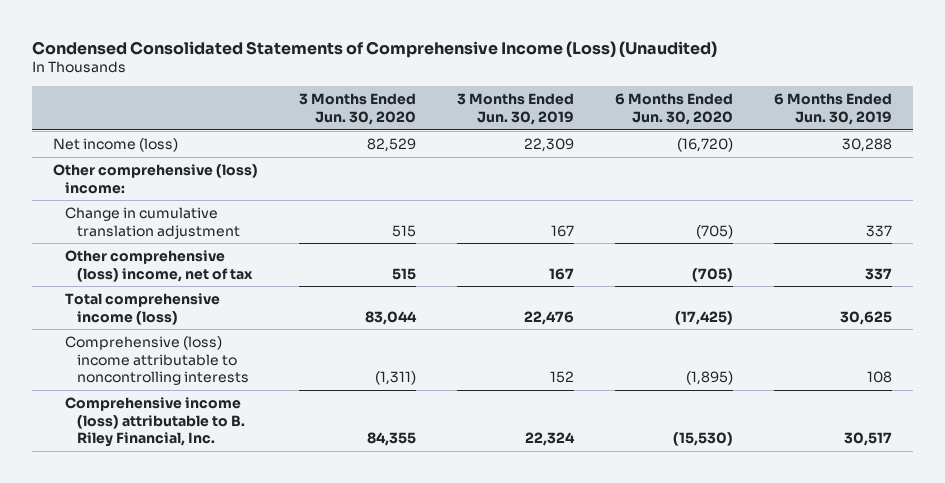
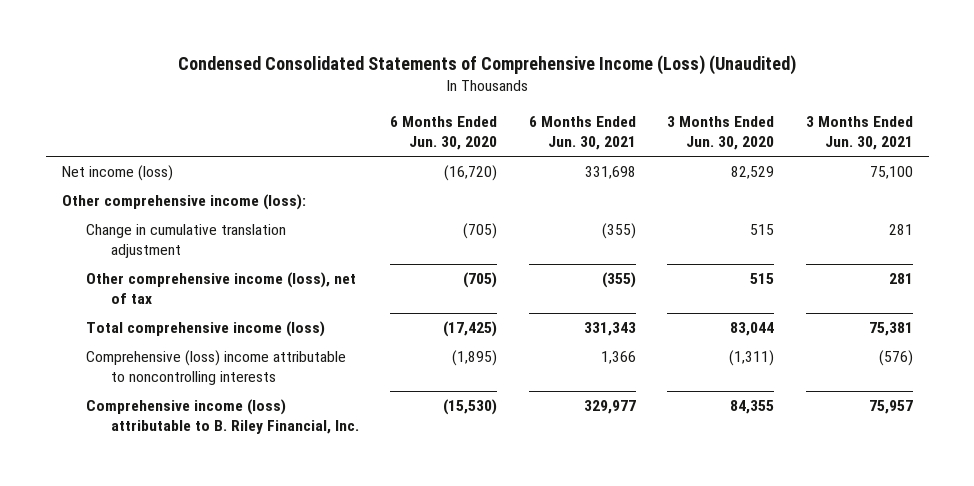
[456,93,574,125] 3 Months Ended Jun. 30, 2019 -> none
[773,93,892,125] 6 Months Ended Jun. 30, 2019 -> none
none -> [528,116,636,151] 6 Months Ended Jun. 30, 2021
none -> [805,116,913,151] 3 Months Ended Jun. 30, 2021
[52,164,258,194] Other comprehensive (loss) income: -> [61,194,306,211] Other comprehensive income (loss):
[65,250,254,282] Other comprehensive (loss) income, net of tax -> [86,272,357,305] Other comprehensive income (loss), net of tax

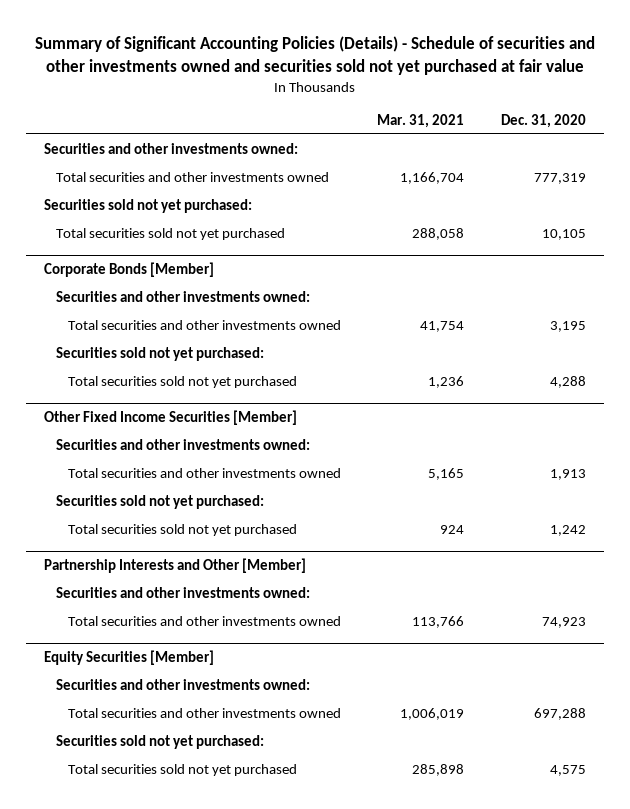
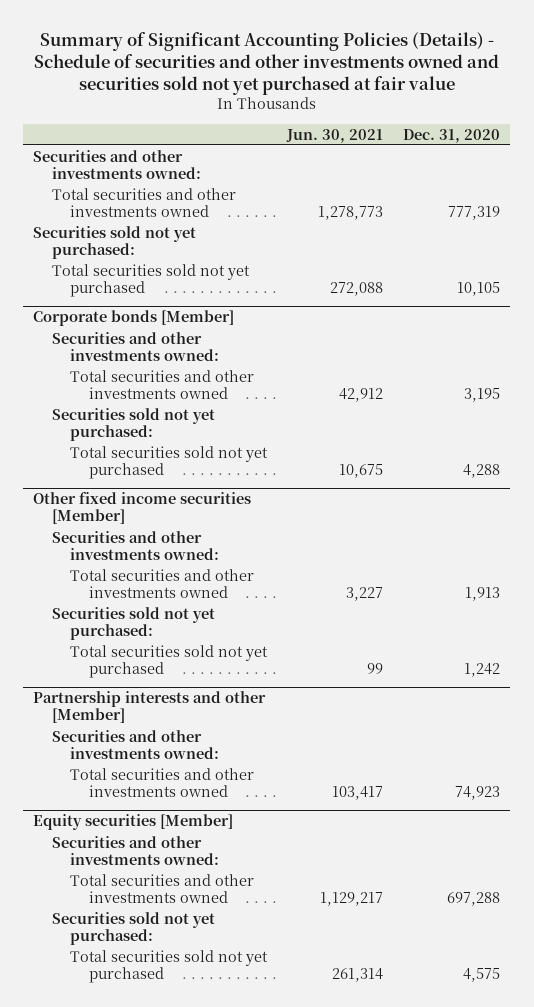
[377,113,465,128] Mar. 31, 2021 -> none
none -> [286,128,384,143] Jun. 30, 2021
[44,262,215,278] Corporate Bonds [Member] -> [33,310,235,327] Corporate bonds [Member]
[44,410,298,426] Other Fixed Income Securities [Member] -> [33,492,252,525] Other fixed income securities [Member]
[44,558,307,574] Partnership Interests and Other [Member] -> [33,691,267,724] Partnership interests and other [Member]
[44,650,215,666] Equity Securities [Member] -> [33,814,234,831] Equity securities [Member]

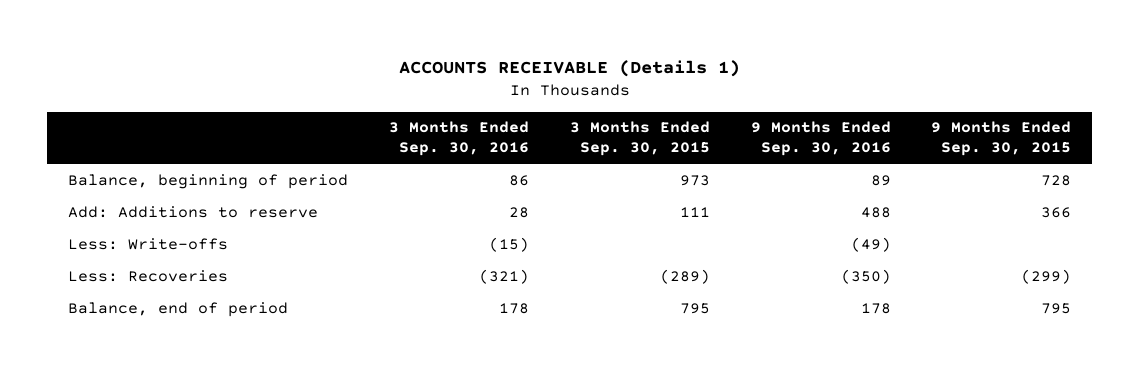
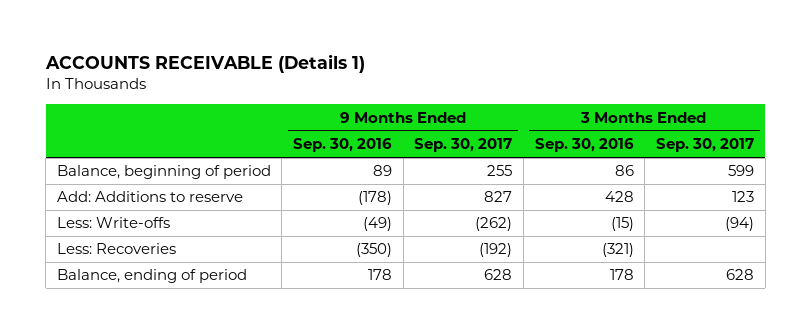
[569,121,710,157] 3 Months Ended Sep. 30, 2015 -> none
[931,121,1072,157] 9 Months Ended Sep. 30, 2015 -> none
none -> [414,138,513,153] Sep. 30, 2017
none -> [656,138,755,153] Sep. 30, 2017
[508,206,529,218] 28 -> [604,191,634,203] 428
[860,206,891,218] 488 -> [358,191,393,206] (178)
[67,301,288,317] Balance, end of period -> [56,269,247,284] Balance, ending of period

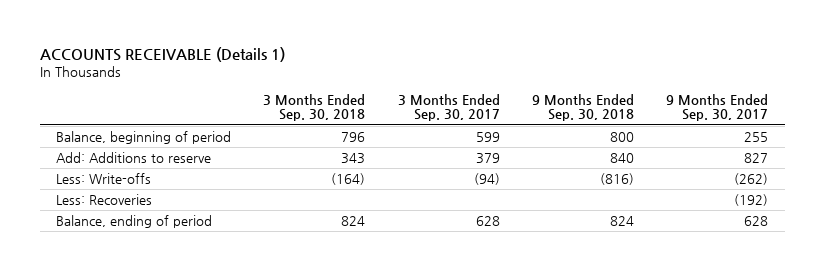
[293,138,393,153] Sep. 30, 2016 -> none
[534,138,634,153] Sep. 30, 2016 -> none
none -> [263,93,366,122] 3 Months Ended Sep. 30, 2018
none -> [532,93,635,122] 9 Months Ended Sep. 30, 2018
[732,191,755,203] 123 -> [475,152,500,164] 379

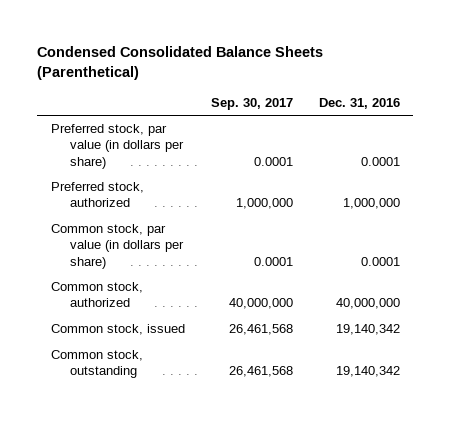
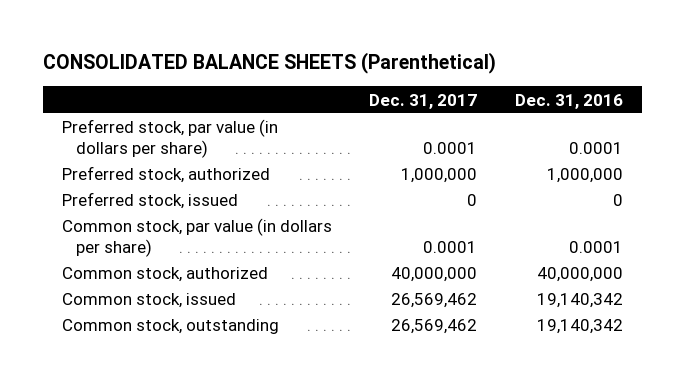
[37,46,324,81] Condensed Consolidated Balance Sheets (Parenthetical) -> [42,52,496,75] CONSOLIDATED BALANCE SHEETS (Parenthetical)
[210,97,293,110] Sep. 30, 2017 -> none
none -> [369,93,478,109] Dec. 31, 2017
none -> [61,192,238,210] Preferred stock, issued

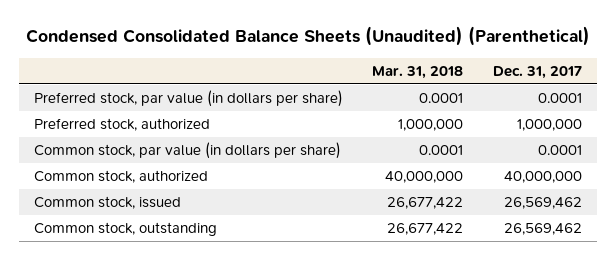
[42,52,496,75] CONSOLIDATED BALANCE SHEETS (Parenthetical) -> [25,26,590,47] Condensed Consolidated Balance Sheets (Unaudited) (Parenthetical)
[515,93,624,109] Dec. 31, 2016 -> none
none -> [372,65,464,79] Mar. 31, 2018
[61,192,238,210] Preferred stock, issued -> none

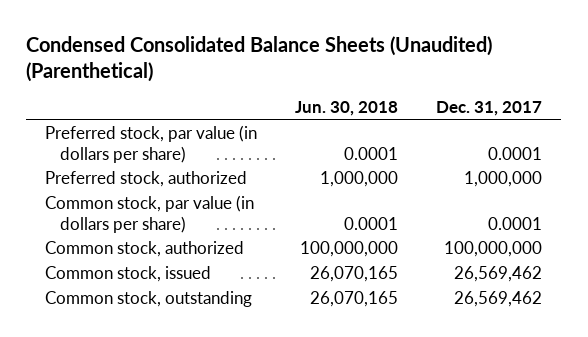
[372,65,464,79] Mar. 31, 2018 -> none
none -> [295,101,399,117] Jun. 30, 2018
[503,171,582,184] 40,000,000 -> [444,241,543,258] 100,000,000

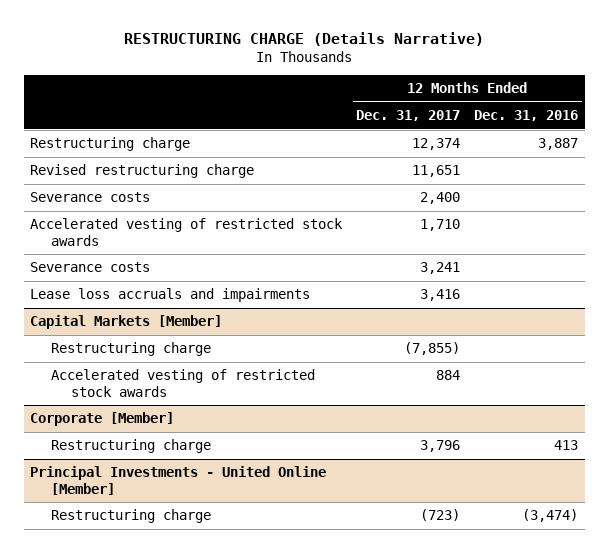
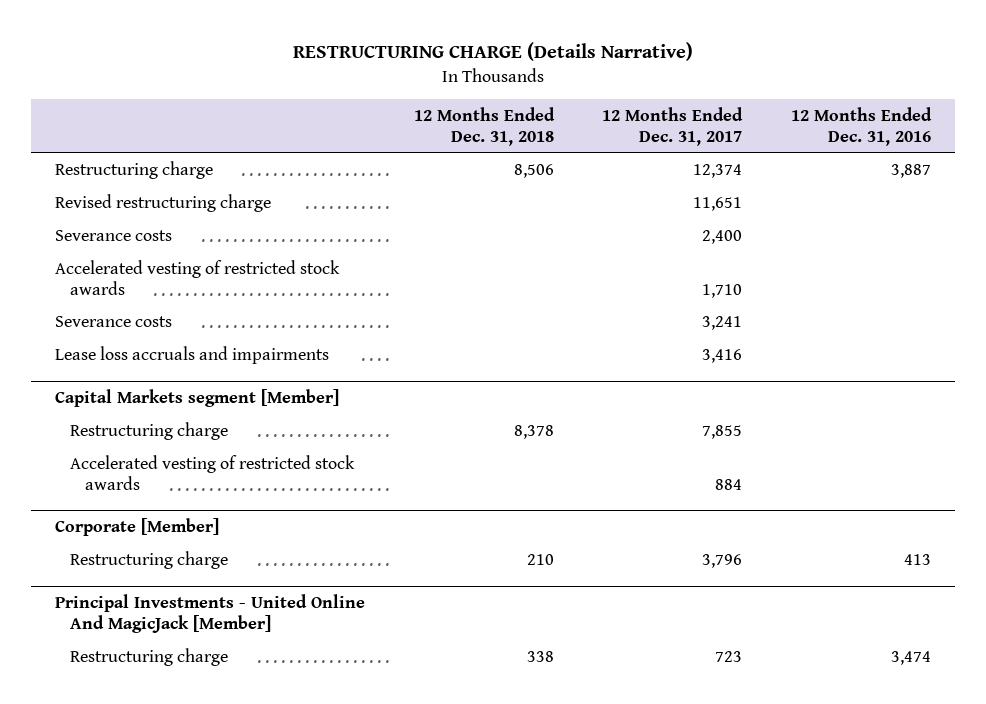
none -> [413,106,555,146] 12 Months Ended Dec. 31, 2018
[30,315,223,330] Capital Markets [Member] -> [55,389,340,408] Capital Markets segment [Member]
[404,342,461,356] (7,855) -> [702,424,743,439] 7,855
[30,466,327,495] Principal Investments - United Online [Member] -> [55,594,366,633] Principal Investments - United Online And MagicJack [Member]
[420,509,461,522] (723) -> [715,650,743,662] 723
[522,509,579,523] (3,474) -> [890,650,931,665] 3,474

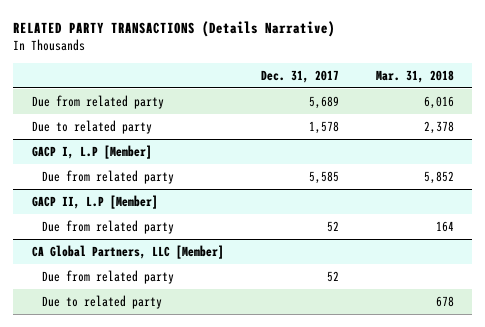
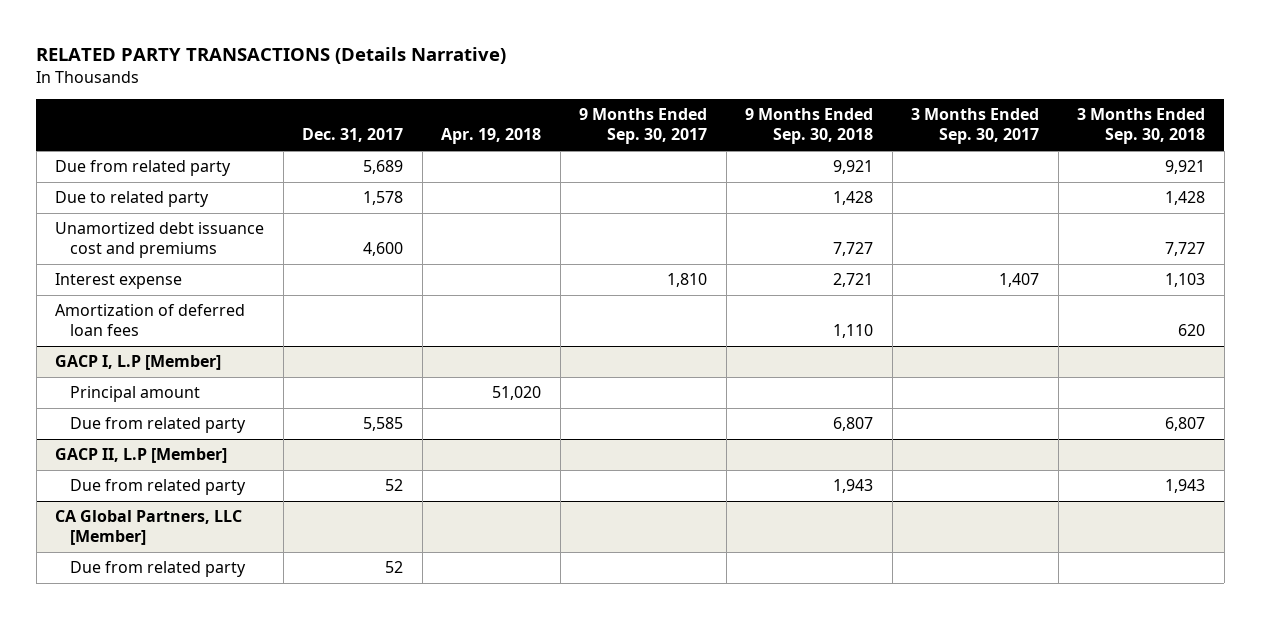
[375,69,454,83] Mar. 31, 2018 -> none
none -> [441,128,542,145] Apr. 19, 2018
none -> [579,108,708,145] 9 Months Ended Sep. 30, 2017
none -> [745,108,874,145] 9 Months Ended Sep. 30, 2018
none -> [911,108,1040,145] 3 Months Ended Sep. 30, 2017
none -> [1077,108,1206,145] 3 Months Ended Sep. 30, 2018
none -> [55,222,265,259] Unamortized debt issuance cost and premiums
none -> [55,273,183,290] Interest expense
none -> [55,304,246,337] Amortization of deferred loan fees
none -> [70,386,201,403] Principal amount
[41,294,162,309] Due to related party -> none

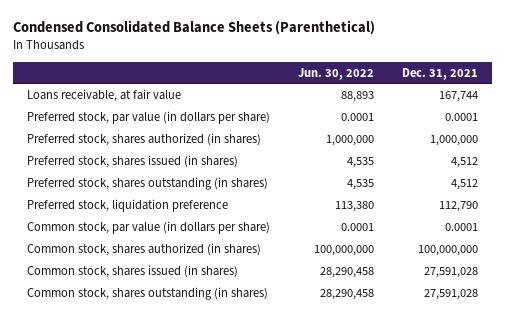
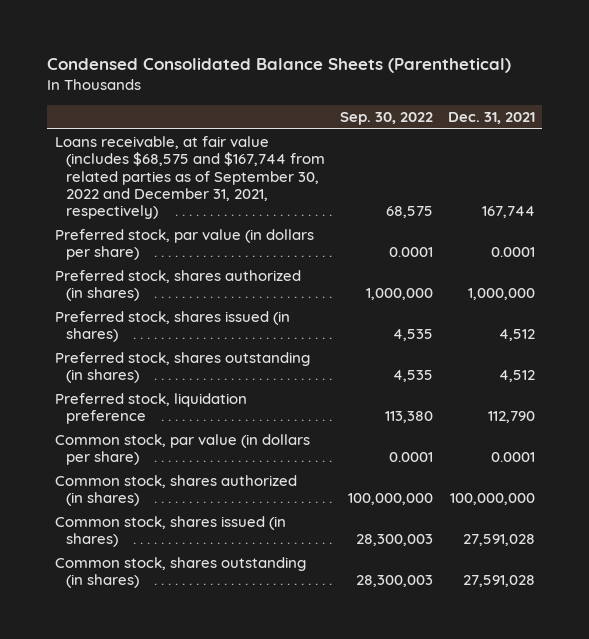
[297,67,374,80] Jun. 30, 2022 -> none
none -> [339,112,433,126] Sep. 30, 2022
[26,88,181,102] Loans receivable, at fair value -> [54,136,325,219] Loans receivable, at fair value (includes $68,575 and $167,744 from related parties as of September 30, 2022 and December 31, 2021, respectively)

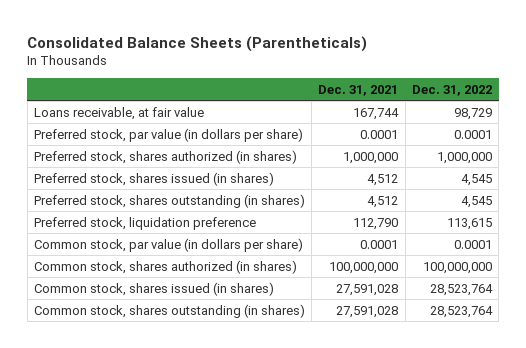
[47,58,512,74] Condensed Consolidated Balance Sheets (Parenthetical) -> [27,35,368,52] Consolidated Balance Sheets (Parentheticals)
[339,112,433,126] Sep. 30, 2022 -> none
none -> [411,85,492,97] Dec. 31, 2022
[54,136,325,219] Loans receivable, at fair value (includes $68,575 and $167,744 from related parties as of September 30, 2022 and December 31, 2021, respectively) -> [33,106,204,120] Loans receivable, at fair value

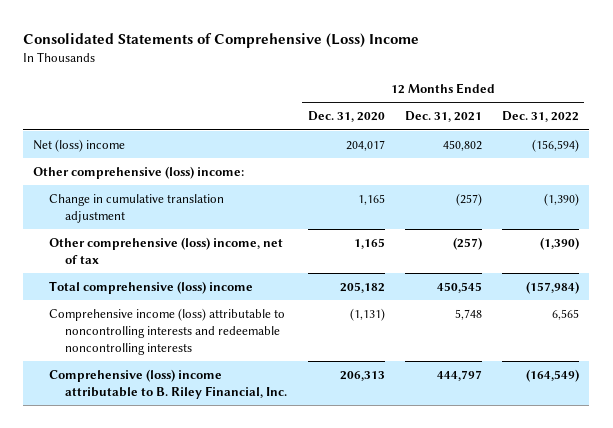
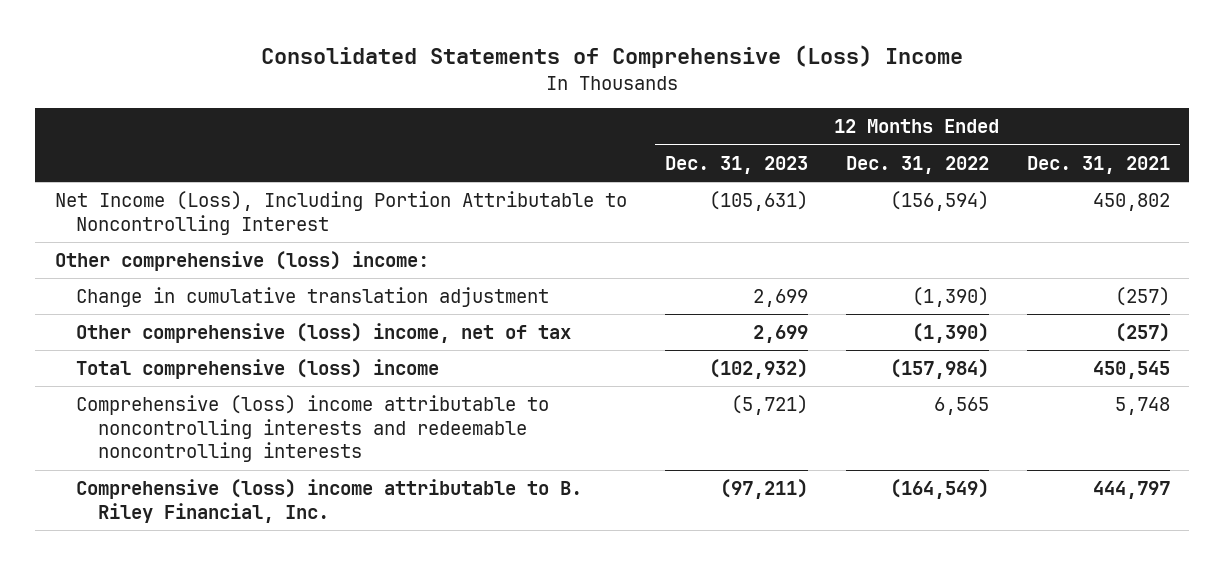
[307,111,385,123] Dec. 31, 2020 -> none
none -> [664,155,808,174] Dec. 31, 2023
[33,138,126,152] Net (loss) income -> [54,191,627,235] Net Income (Loss), Including Portion Attributable to Noncontrolling Interest
[49,307,286,356] Comprehensive income (loss) attributable to noncontrolling interests and redeemable noncontrolling interests -> [76,395,550,463] Comprehensive (loss) income attributable to noncontrolling interests and redeemable noncontrolling interests

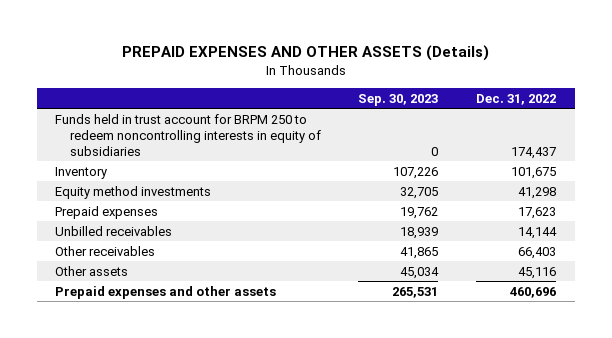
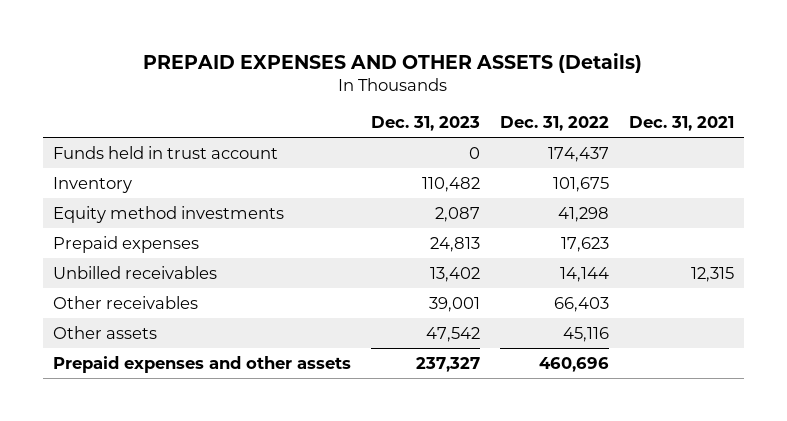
[358,93,439,106] Sep. 30, 2023 -> none
none -> [370,116,480,132] Dec. 31, 2023
none -> [629,116,735,132] Dec. 31, 2021
[55,113,321,156] Funds held in trust account for BRPM 250 to redeem noncontrolling interests in equity of subsidiaries -> [52,145,278,159] Funds held in trust account

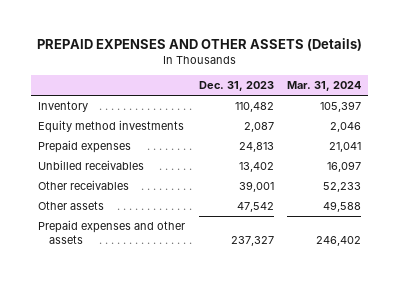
[499,116,609,132] Dec. 31, 2022 -> none
[629,116,735,132] Dec. 31, 2021 -> none
none -> [287,81,362,92] Mar. 31, 2024
[52,145,278,159] Funds held in trust account -> none

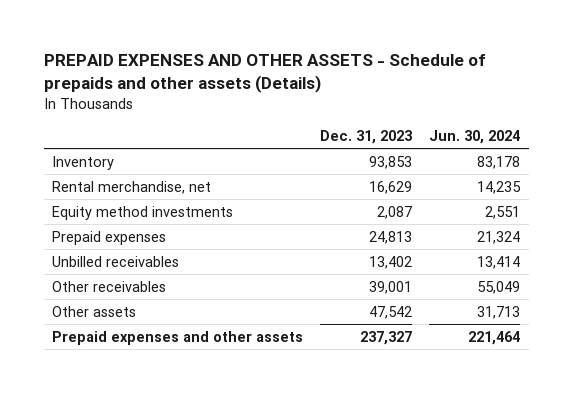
[36,37,362,51] PREPAID EXPENSES AND OTHER ASSETS (Details) -> [43,54,485,93] PREPAID EXPENSES AND OTHER ASSETS - Schedule of prepaids and other assets (Details)
[287,81,362,92] Mar. 31, 2024 -> none
none -> [429,129,521,144] Jun. 30, 2024
[234,102,274,113] 110,482 -> [369,155,413,169] 93,853
none -> [52,180,212,194] Rental merchandise, net

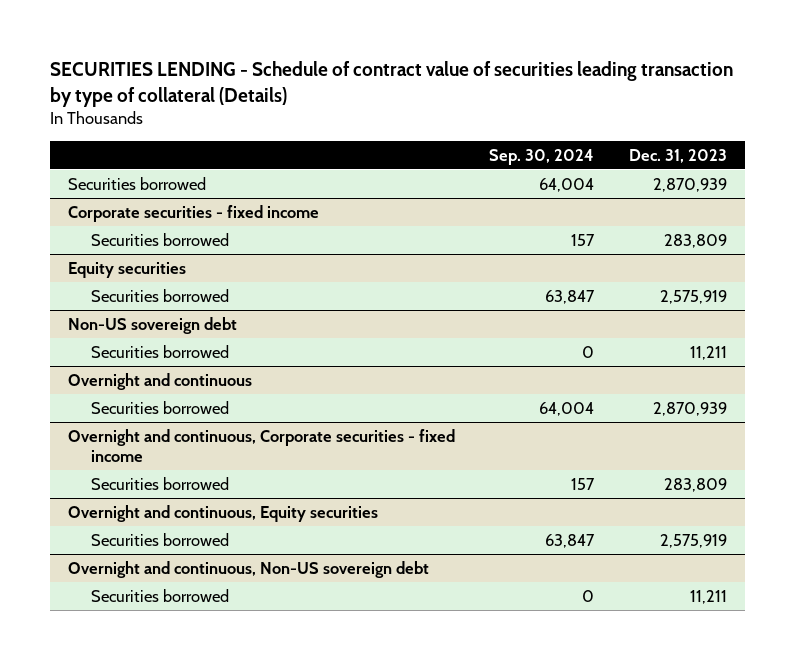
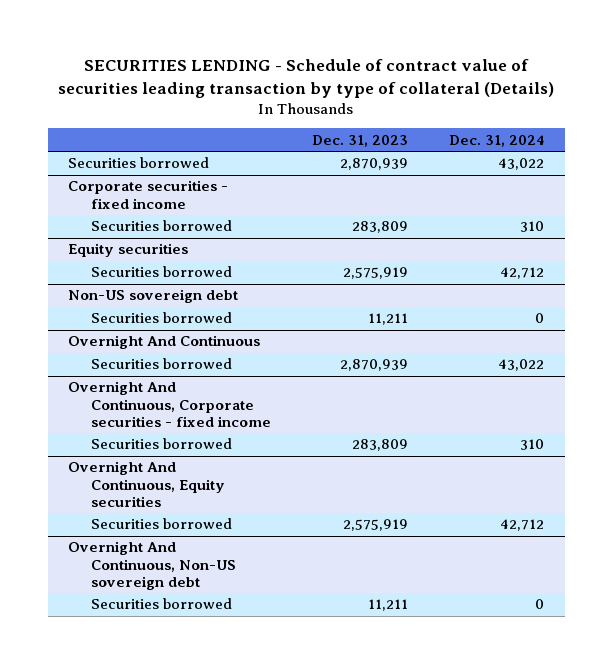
[489,148,595,165] Sep. 30, 2024 -> none
none -> [449,134,545,147] Dec. 31, 2024
[67,372,252,390] Overnight and continuous -> [68,335,261,350] Overnight And Continuous
[67,428,455,462] Overnight and continuous, Corporate securities - fixed income -> [68,381,271,428] Overnight And Continuous, Corporate securities - fixed income
[67,504,378,522] Overnight and continuous, Equity securities -> [68,461,225,508] Overnight And Continuous, Equity securities
[67,560,429,578] Overnight and continuous, Non-US sovereign debt -> [68,541,236,591] Overnight And Continuous, Non-US sovereign debt

